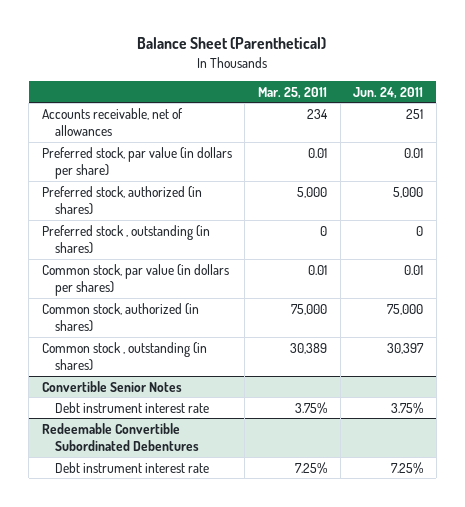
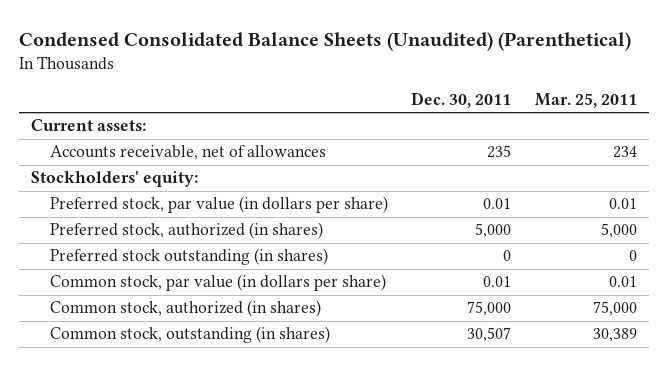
[137,37,327,50] Balance Sheet (Parenthetical) -> [19,31,632,51] Condensed Consolidated Balance Sheets (Unaudited) (Parenthetical)
[353,86,424,99] Jun. 24, 2011 -> none
none -> [411,91,512,108] Dec. 30, 2011
none -> [30,119,146,132] Current assets:
none -> [30,171,198,188] Stockholders' equity:
[41,224,210,254] Preferred stock , outstanding (in shares) -> [49,248,328,266] Preferred stock outstanding (in shares)
[41,263,229,296] Common stock, par value (in dollars per shares) -> [49,274,386,292] Common stock, par value (in dollars per share)
[41,380,182,392] Convertible Senior Notes -> none
[55,401,210,413] Debt instrument interest rate -> none
[41,422,200,451] Redeemable Convertible Subordinated Debentures -> none
[55,461,210,473] Debt instrument interest rate -> none
[41,341,207,371] Common stock , outstanding (in shares) -> [49,326,330,344] Common stock, outstanding (in shares)

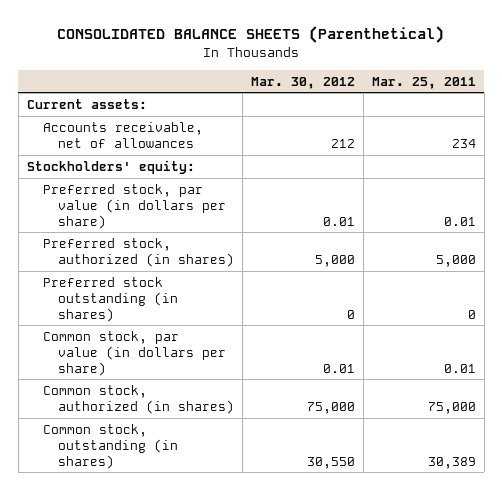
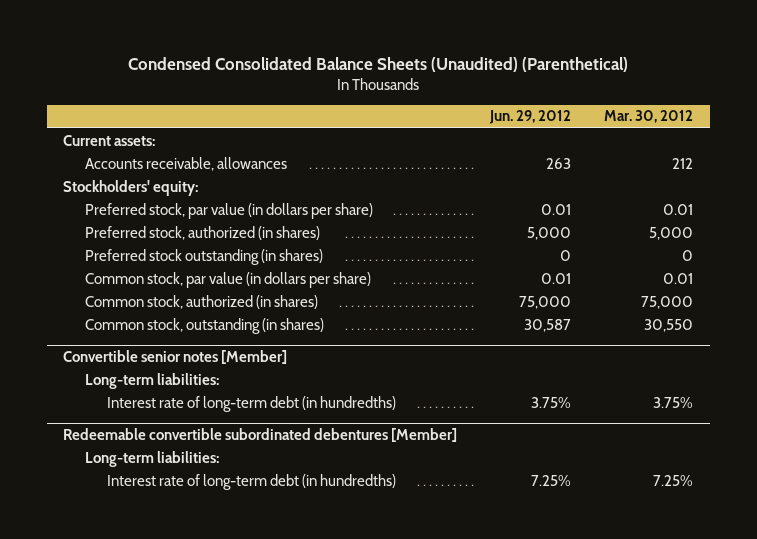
[57,25,445,43] CONSOLIDATED BALANCE SHEETS (Parenthetical) -> [128,56,629,72] Condensed Consolidated Balance Sheets (Unaudited) (Parenthetical)
[371,76,476,89] Mar. 25, 2011 -> none
none -> [489,110,572,125] Jun. 29, 2012
[42,121,203,148] Accounts receivable, net of allowances -> [84,156,287,171] Accounts receivable, allowances
none -> [63,349,288,364] Convertible senior notes [Member]
none -> [84,372,219,389] Long-term liabilities:
none -> [106,395,396,412] Interest rate of long-term debt (in hundredths)
none -> [63,427,458,442] Redeemable convertible subordinated debentures [Member]
none -> [84,450,219,467] Long-term liabilities:
none -> [106,473,396,490] Interest rate of long-term debt (in hundredths)

